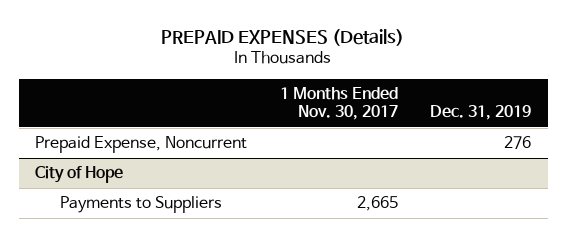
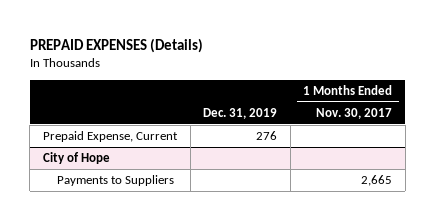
[35,136,248,154] Prepaid Expense, Noncurrent -> [43,131,179,143] Prepaid Expense, Current

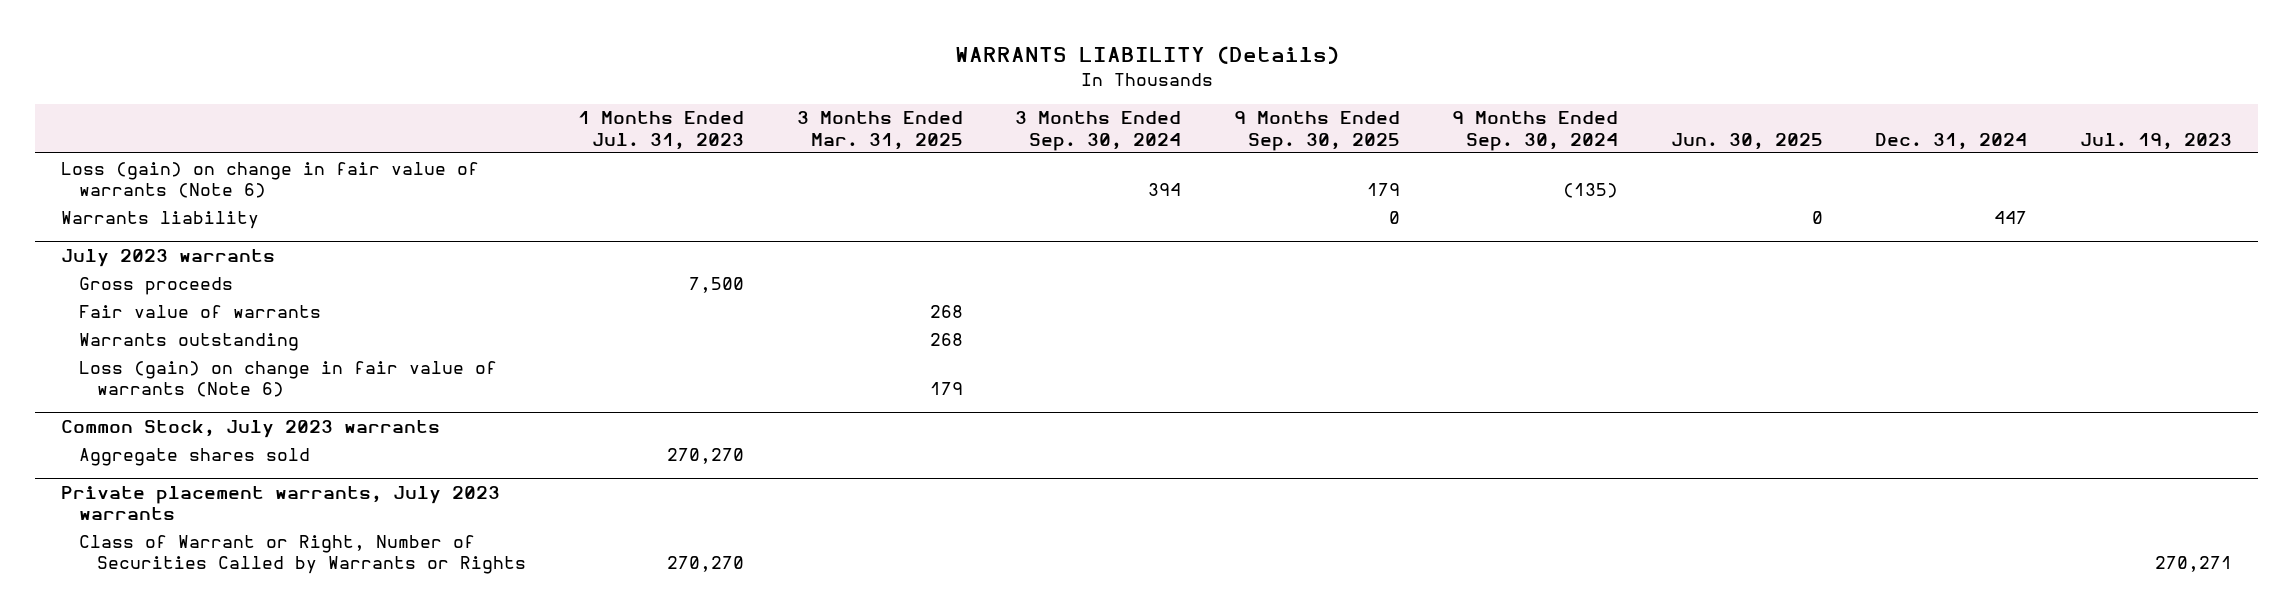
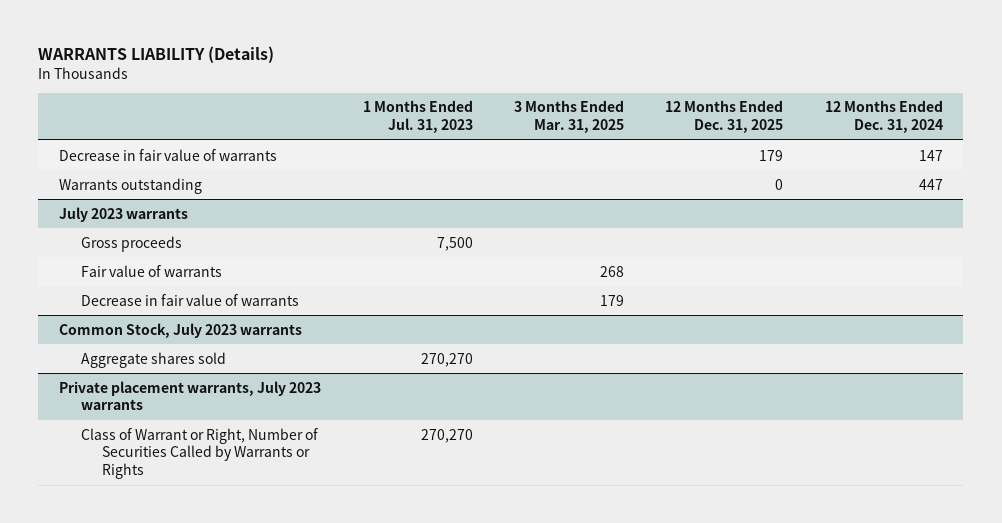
[1015,111,1182,151] 3 Months Ended Sep. 30, 2024 -> none
[1233,111,1400,151] 9 Months Ended Sep. 30, 2025 -> none
[1452,111,1619,151] 9 Months Ended Sep. 30, 2024 -> none
[1670,132,1823,150] Jun. 30, 2025 -> none
[1875,132,2028,150] Dec. 31, 2024 -> none
[2079,132,2232,150] Jul. 19, 2023 -> none
none -> [665,100,784,134] 12 Months Ended Dec. 31, 2025
none -> [824,100,943,134] 12 Months Ended Dec. 31, 2024
[61,210,260,229] Warrants liability -> none
[61,161,480,198] Loss (gain) on change in fair value of warrants (Note 6) -> [59,148,278,161] Decrease in fair value of warrants
none -> [59,177,203,194] Warrants outstanding
[79,332,300,351] Warrants outstanding -> none
[79,360,498,397] Loss (gain) on change in fair value of warrants (Note 6) -> [80,293,299,306] Decrease in fair value of warrants

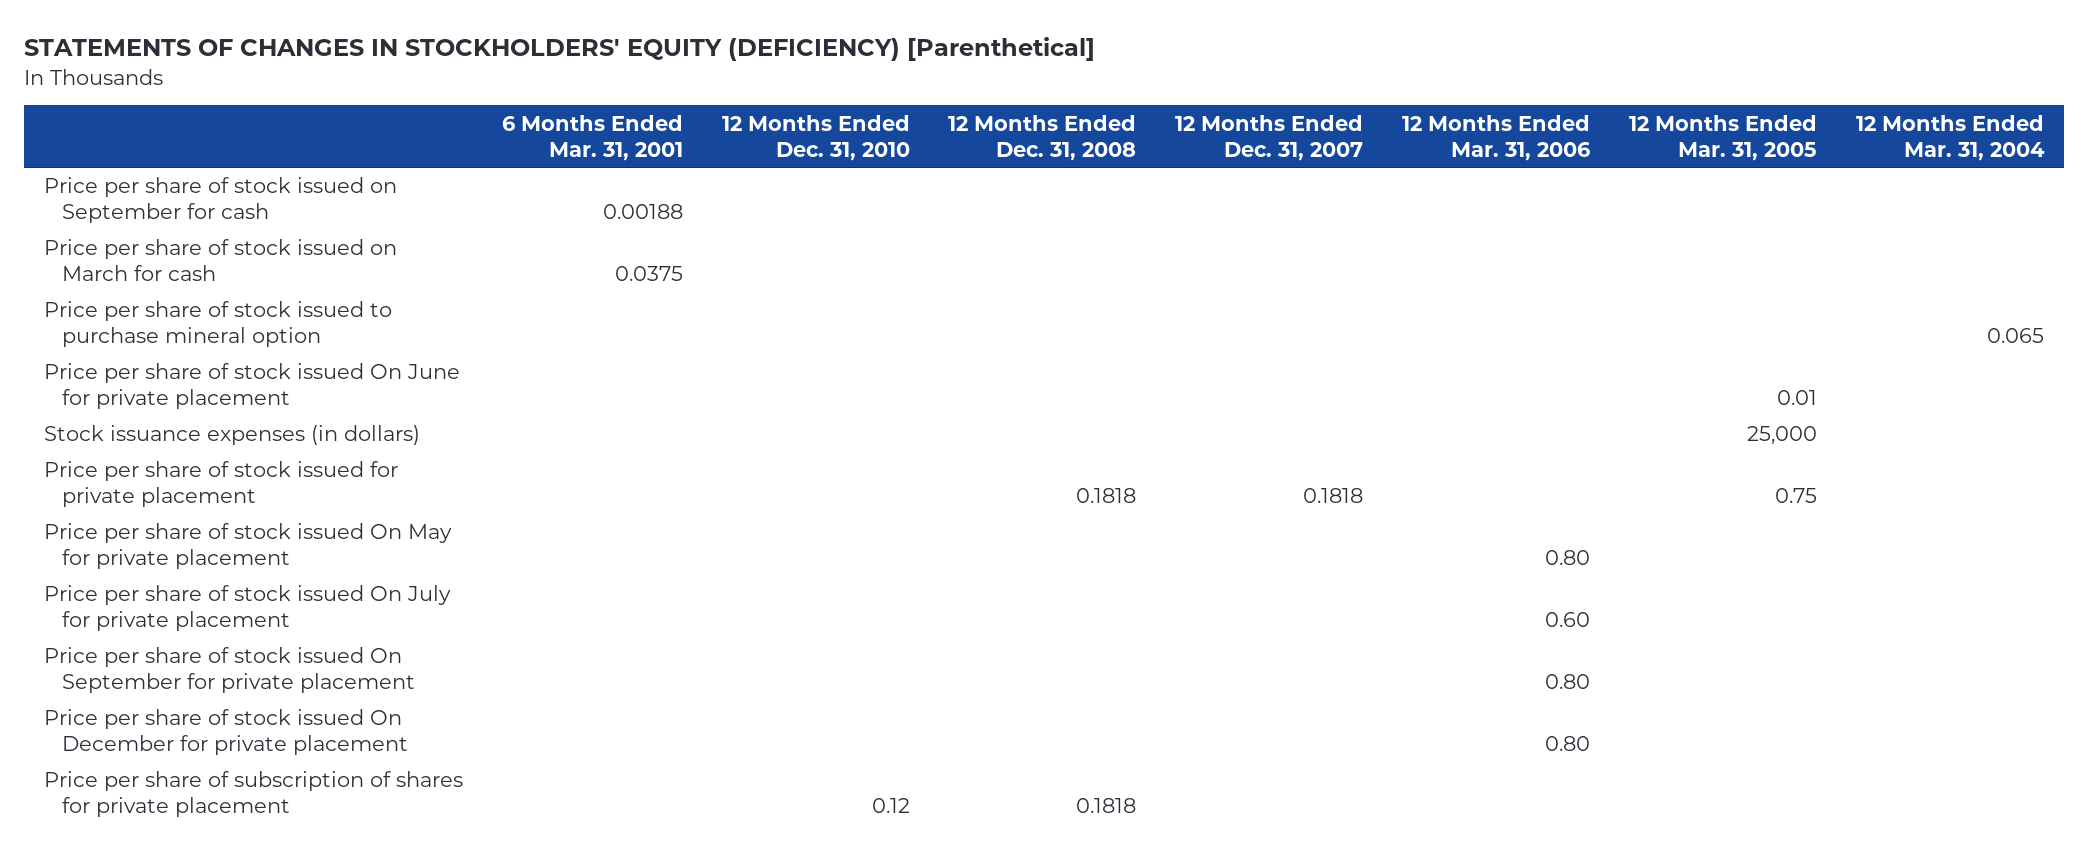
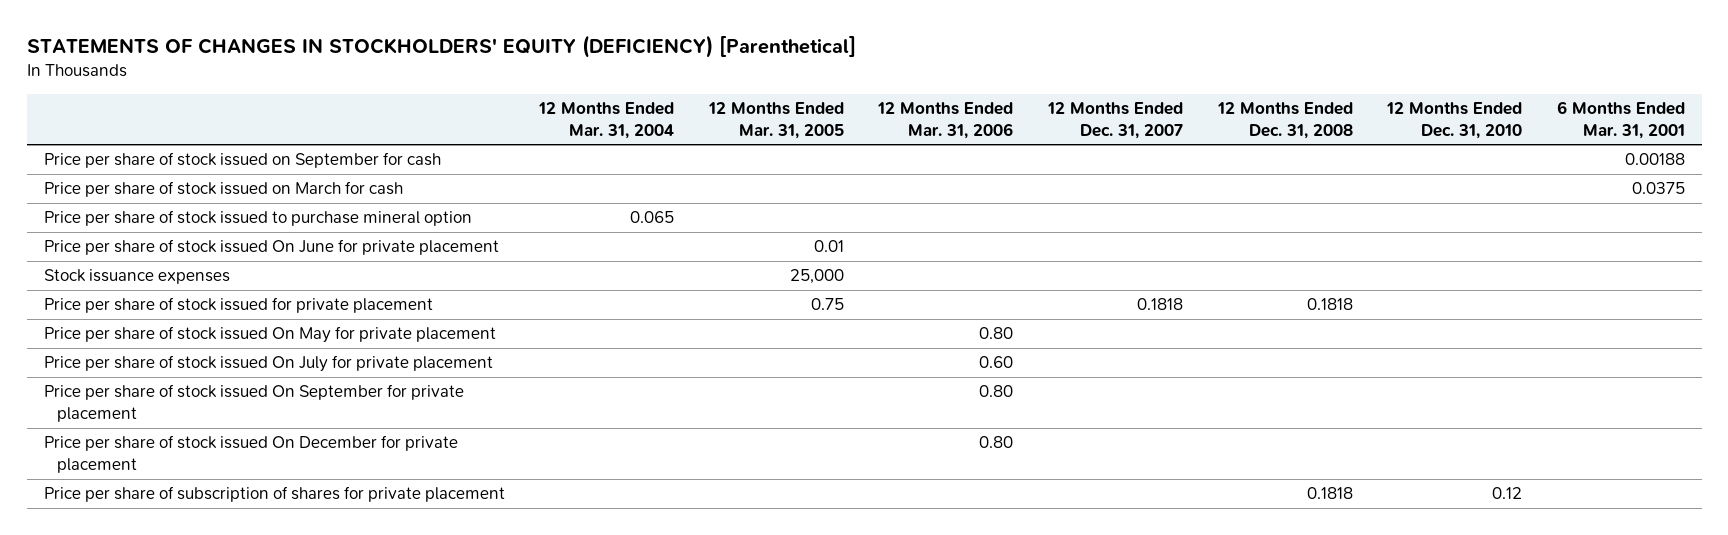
[43,425,420,446] Stock issuance expenses (in dollars) -> [43,269,230,285] Stock issuance expenses

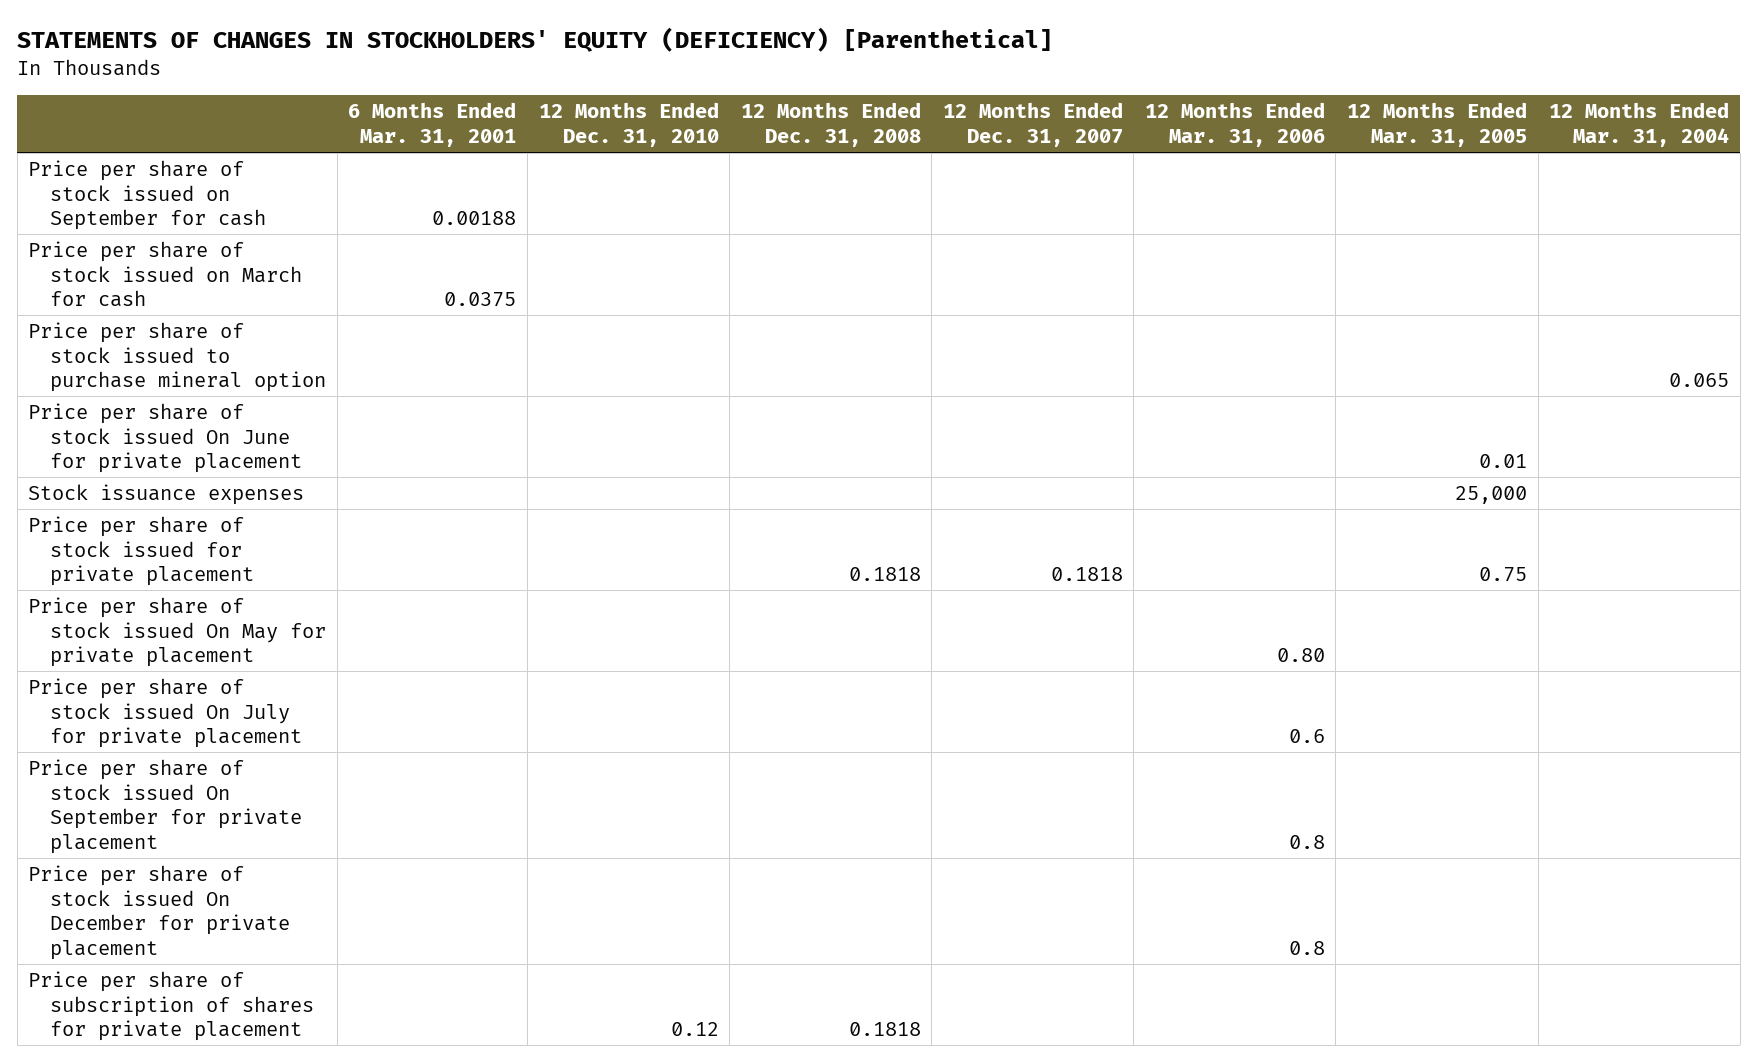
[979,356,1014,369] 0.60 -> [1288,729,1325,744] 0.6
[979,385,1014,398] 0.80 -> [1288,834,1325,849] 0.8
[979,436,1014,449] 0.80 -> [1288,940,1325,955] 0.8

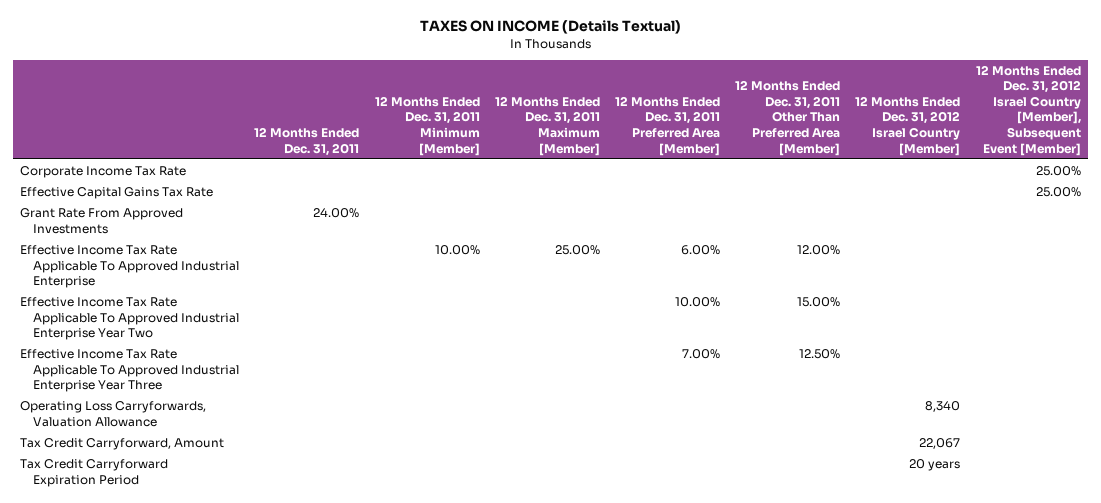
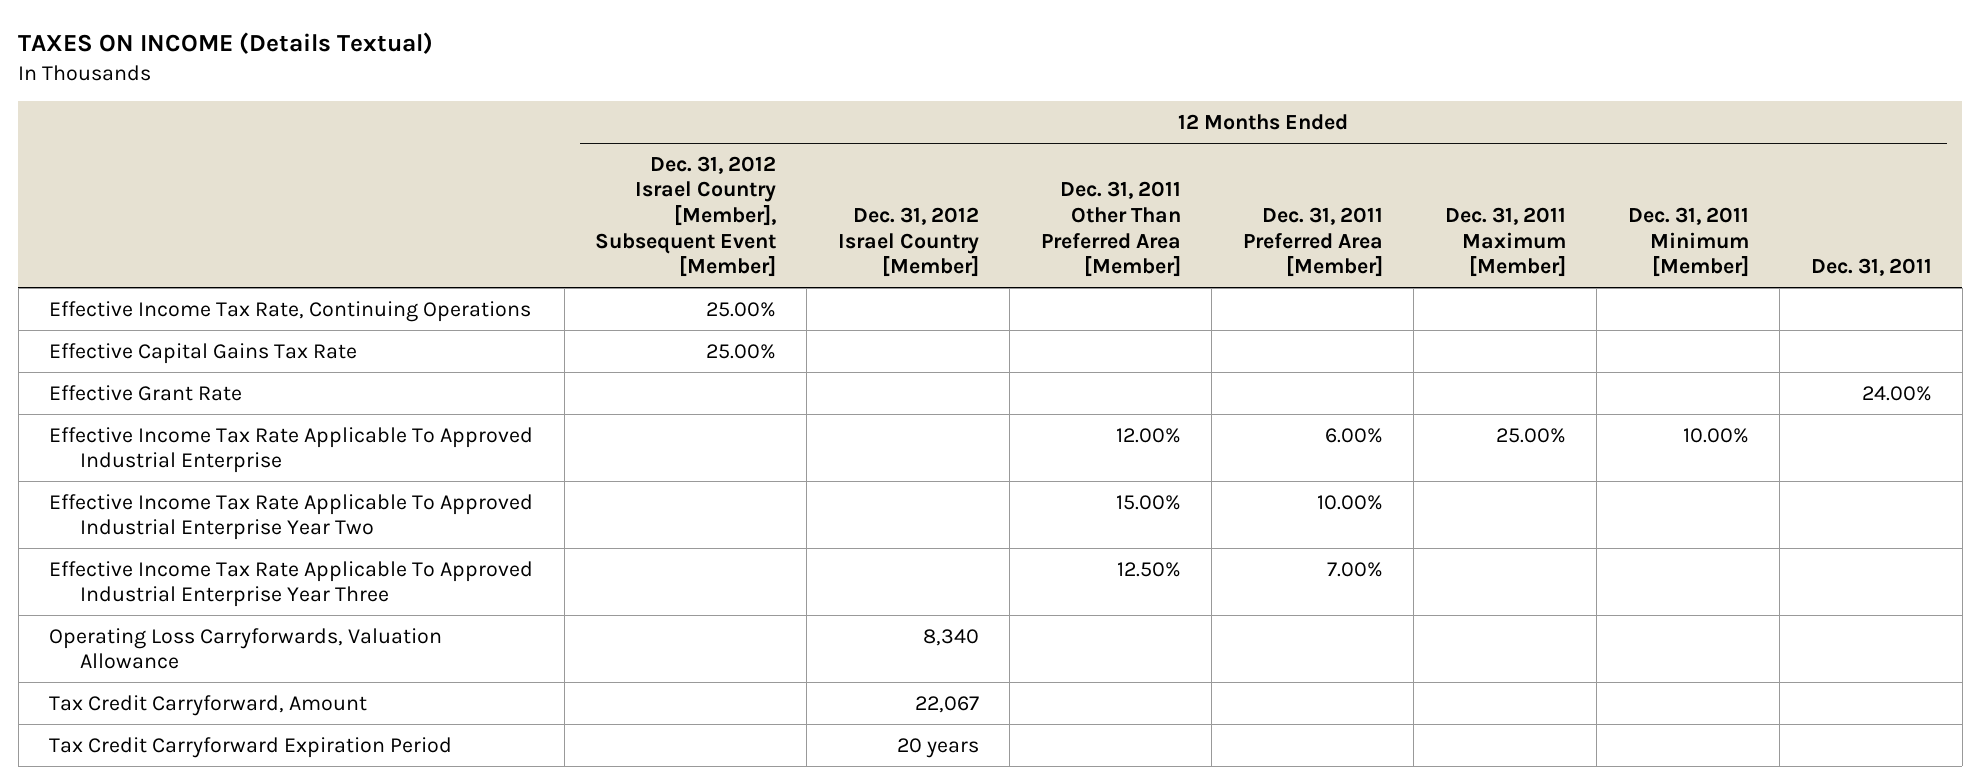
[20,165,187,178] Corporate Income Tax Rate -> [49,300,532,322] Effective Income Tax Rate, Continuing Operations
[20,207,184,234] Grant Rate From Approved Investments -> [49,384,243,401] Effective Grant Rate

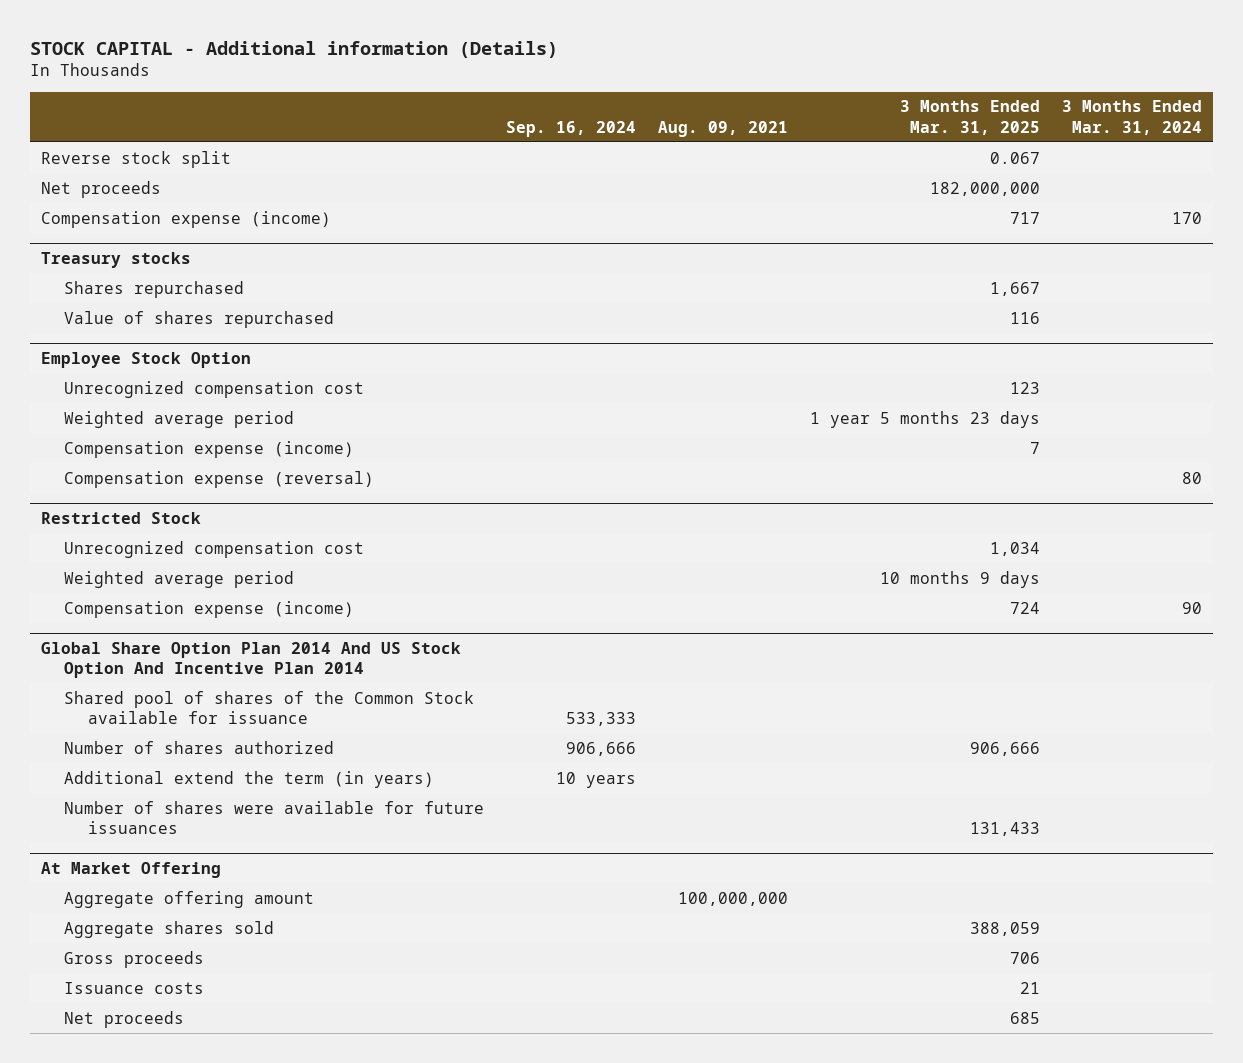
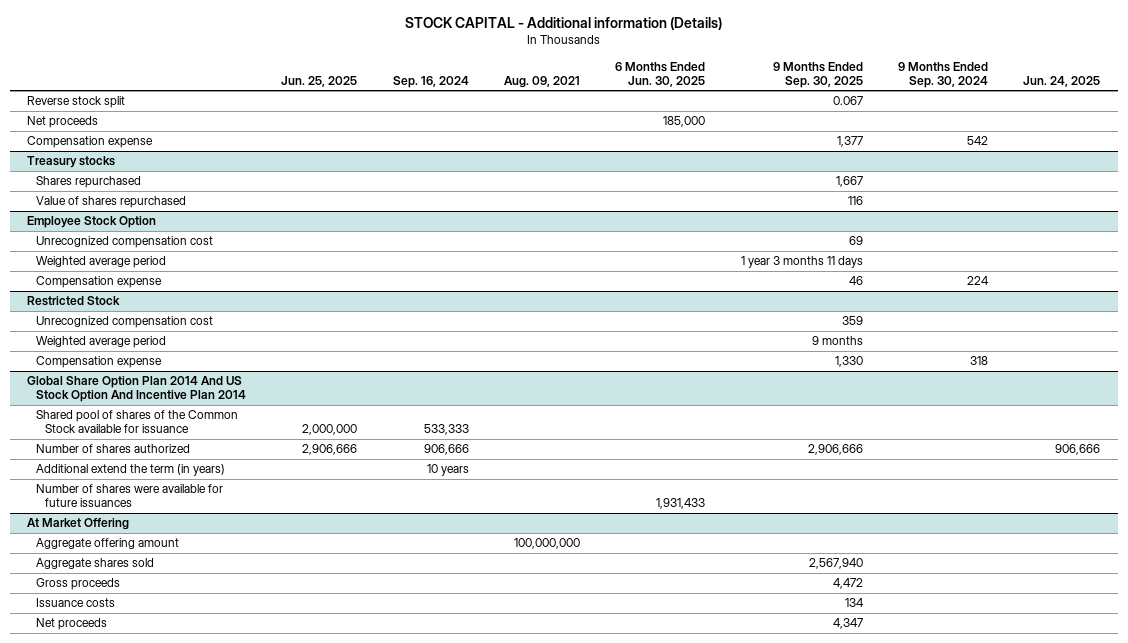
[900,100,1041,135] 3 Months Ended Mar. 31, 2025 -> none
[1062,100,1203,135] 3 Months Ended Mar. 31, 2024 -> none
none -> [281,75,358,87] Jun. 25, 2025
none -> [615,61,706,87] 6 Months Ended Jun. 30, 2025
none -> [772,61,863,88] 9 Months Ended Sep. 30, 2025
none -> [898,61,989,88] 9 Months Ended Sep. 30, 2024
none -> [1023,75,1101,87] Jun. 24, 2025
[40,210,331,228] Compensation expense (income) -> [27,136,154,149] Compensation expense
[64,470,375,488] Compensation expense (reversal) -> none
[64,440,355,458] Compensation expense (income) -> [36,276,163,289] Compensation expense
[64,600,355,618] Compensation expense (income) -> [36,356,163,369] Compensation expense

